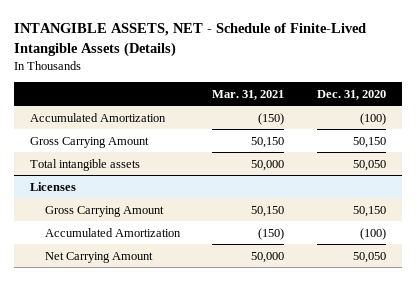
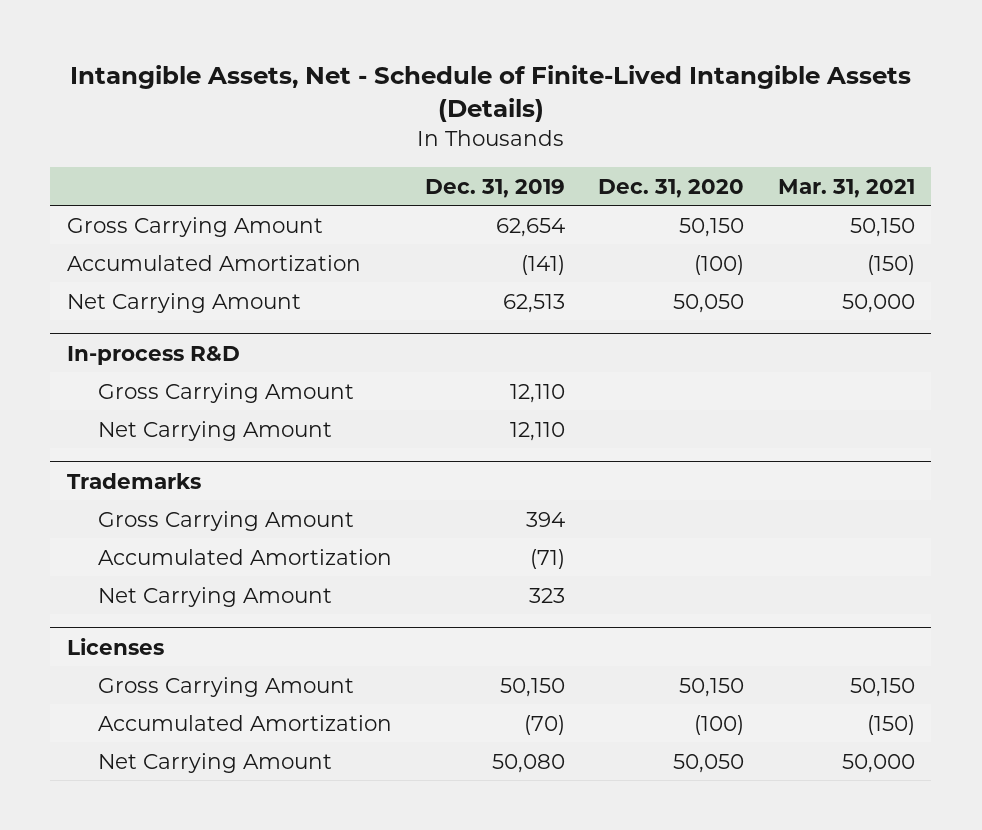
[13,23,366,57] INTANGIBLE ASSETS, NET - Schedule of Finite-Lived Intangible Assets (Details) -> [69,64,911,122] Intangible Assets, Net - Schedule of Finite-Lived Intangible Assets (Details)
none -> [425,178,566,198] Dec. 31, 2019
[30,112,167,122] Accumulated Amortization -> [66,254,361,271] Accumulated Amortization
[30,158,141,171] Total intangible assets -> [66,292,301,313] Net Carrying Amount
none -> [66,345,240,365] In-process R&D
none -> [97,382,354,403] Gross Carrying Amount
none -> [97,420,332,441] Net Carrying Amount
none -> [66,472,201,489] Trademarks
none -> [97,510,354,531] Gross Carrying Amount
none -> [97,548,392,565] Accumulated Amortization
none -> [97,586,332,607] Net Carrying Amount

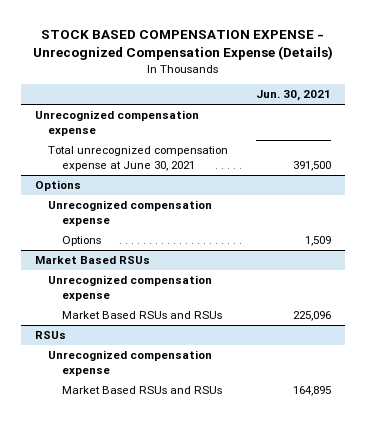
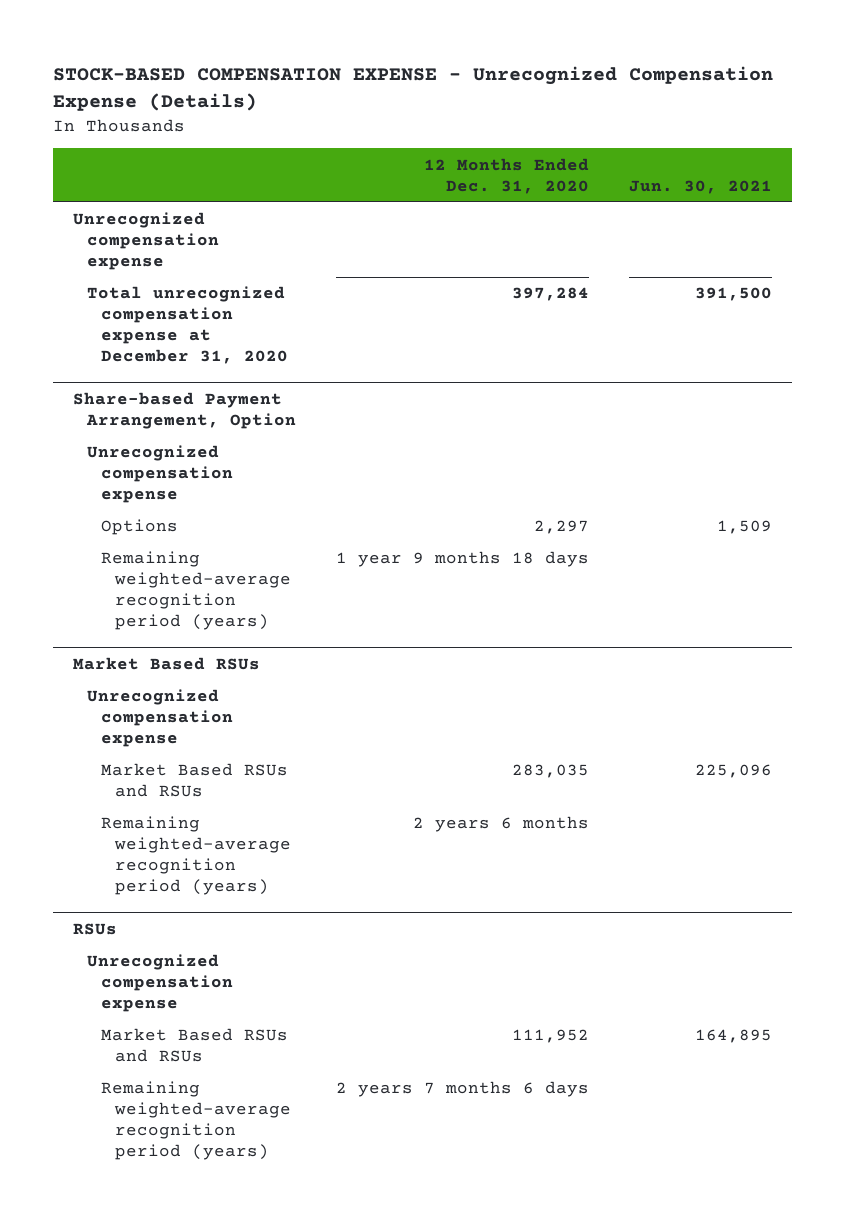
[33,29,334,60] STOCK BASED COMPENSATION EXPENSE - Unrecognized Compensation Expense (Details) -> [53,66,774,112] STOCK-BASED COMPENSATION EXPENSE - Unrecognized Compensation Expense (Details)
none -> [424,157,590,194] 12 Months Ended Dec. 31, 2020
[48,146,229,171] Total unrecognized compensation expense at June 30, 2021 -> [87,286,289,365] Total unrecognized compensation expense at December 31, 2020
[34,180,81,192] Options -> [73,391,297,429] Share-based Payment Arrangement, Option
none -> [101,551,291,631] Remaining weighted-average recognition period (years)
none -> [101,816,291,896] Remaining weighted-average recognition period (years)
none -> [101,1081,291,1161] Remaining weighted-average recognition period (years)

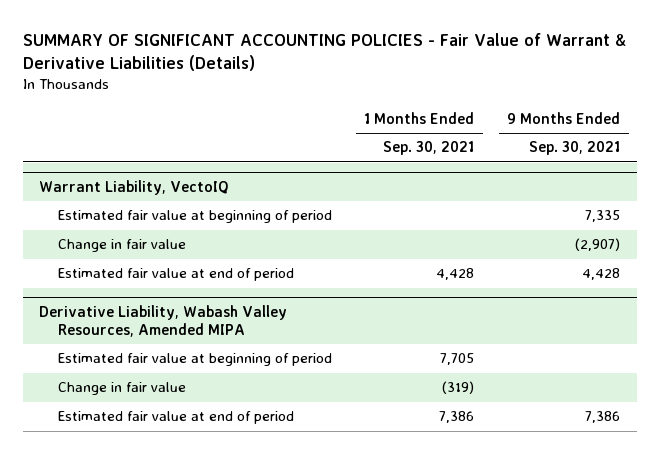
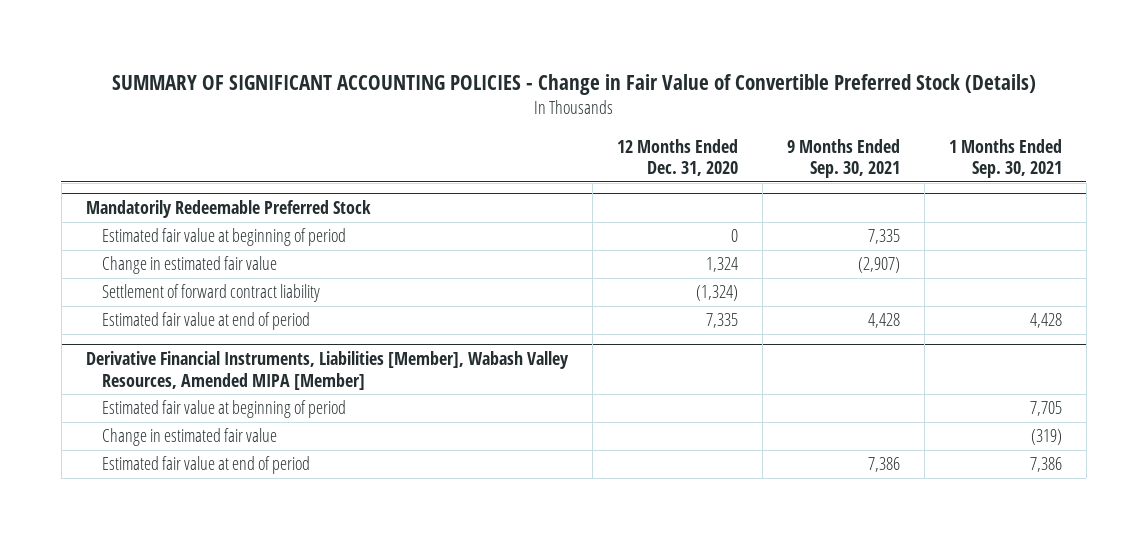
[22,32,626,72] SUMMARY OF SIGNIFICANT ACCOUNTING POLICIES - Fair Value of Warrant & Derivative Liabilities (Details) -> [111,73,1036,95] SUMMARY OF SIGNIFICANT ACCOUNTING POLICIES - Change in Fair Value of Convertible Preferred Stock (Details)
none -> [616,138,738,177] 12 Months Ended Dec. 31, 2020
[39,179,230,195] Warrant Liability, VectoIQ -> [85,200,371,219] Mandatorily Redeemable Preferred Stock
[57,239,186,253] Change in fair value -> [102,256,278,275] Change in estimated fair value
none -> [102,284,321,303] Settlement of forward contract liability
[39,304,288,337] Derivative Liability, Wabash Valley Resources, Amended MIPA -> [85,351,569,390] Derivative Financial Instruments, Liabilities [Member], Wabash Valley Resources, Amended MIPA [Member]
[57,382,186,396] Change in fair value -> [102,428,278,447] Change in estimated fair value

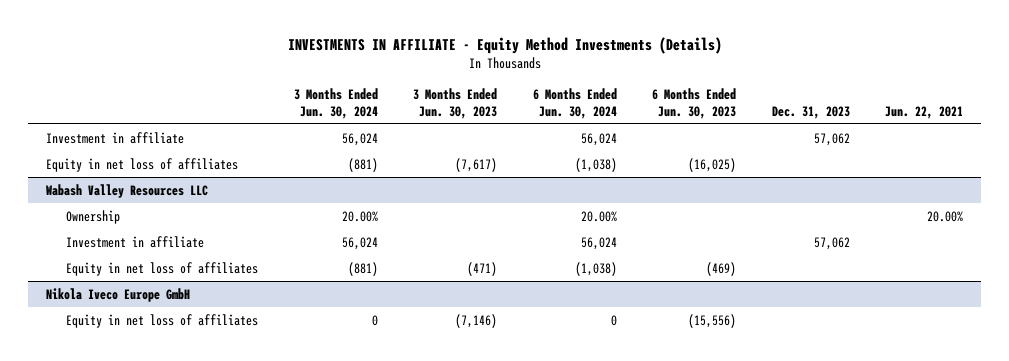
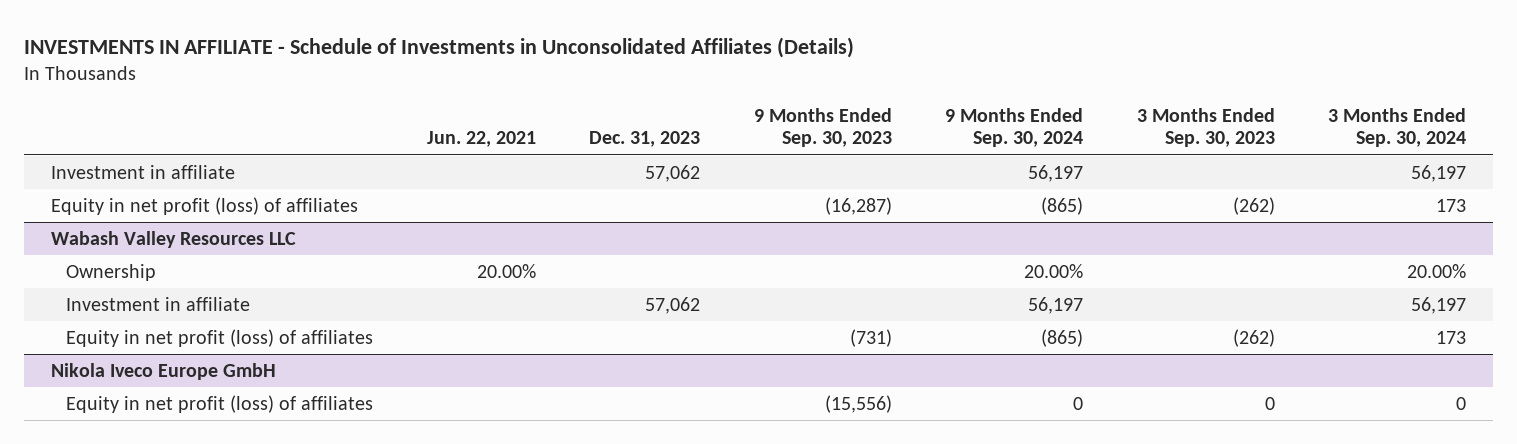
[287,36,722,54] INVESTMENTS IN AFFILIATE - Equity Method Investments (Details) -> [23,36,854,58] INVESTMENTS IN AFFILIATE - Schedule of Investments in Unconsolidated Affiliates (Details)
[293,88,378,119] 3 Months Ended Jun. 30, 2024 -> none
[413,88,498,119] 3 Months Ended Jun. 30, 2023 -> none
[532,88,617,119] 6 Months Ended Jun. 30, 2024 -> none
[652,88,737,119] 6 Months Ended Jun. 30, 2023 -> none
none -> [753,108,892,148] 9 Months Ended Sep. 30, 2023
none -> [945,108,1084,148] 9 Months Ended Sep. 30, 2024
none -> [1136,108,1275,148] 3 Months Ended Sep. 30, 2023
none -> [1328,108,1467,148] 3 Months Ended Sep. 30, 2024
[46,157,239,172] Equity in net loss of affiliates -> [50,196,358,215] Equity in net profit (loss) of affiliates
[66,261,259,276] Equity in net loss of affiliates -> [66,328,374,347] Equity in net profit (loss) of affiliates
[66,313,259,328] Equity in net loss of affiliates -> [66,394,374,413] Equity in net profit (loss) of affiliates

